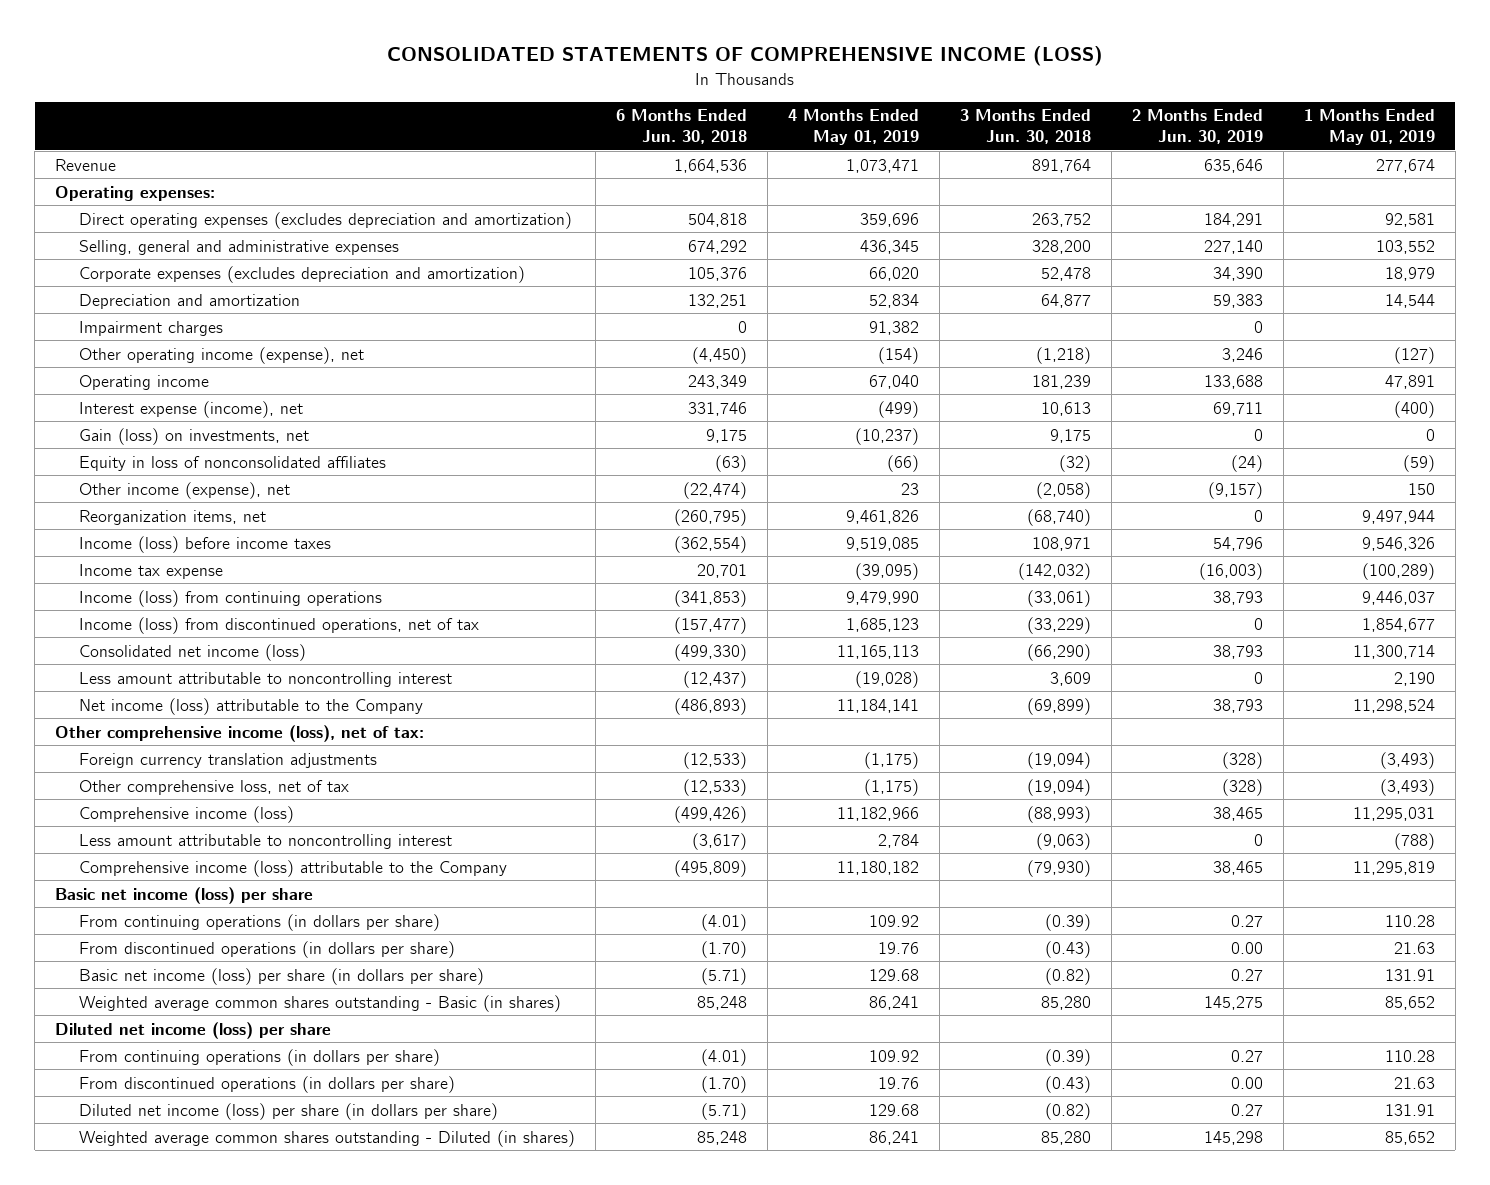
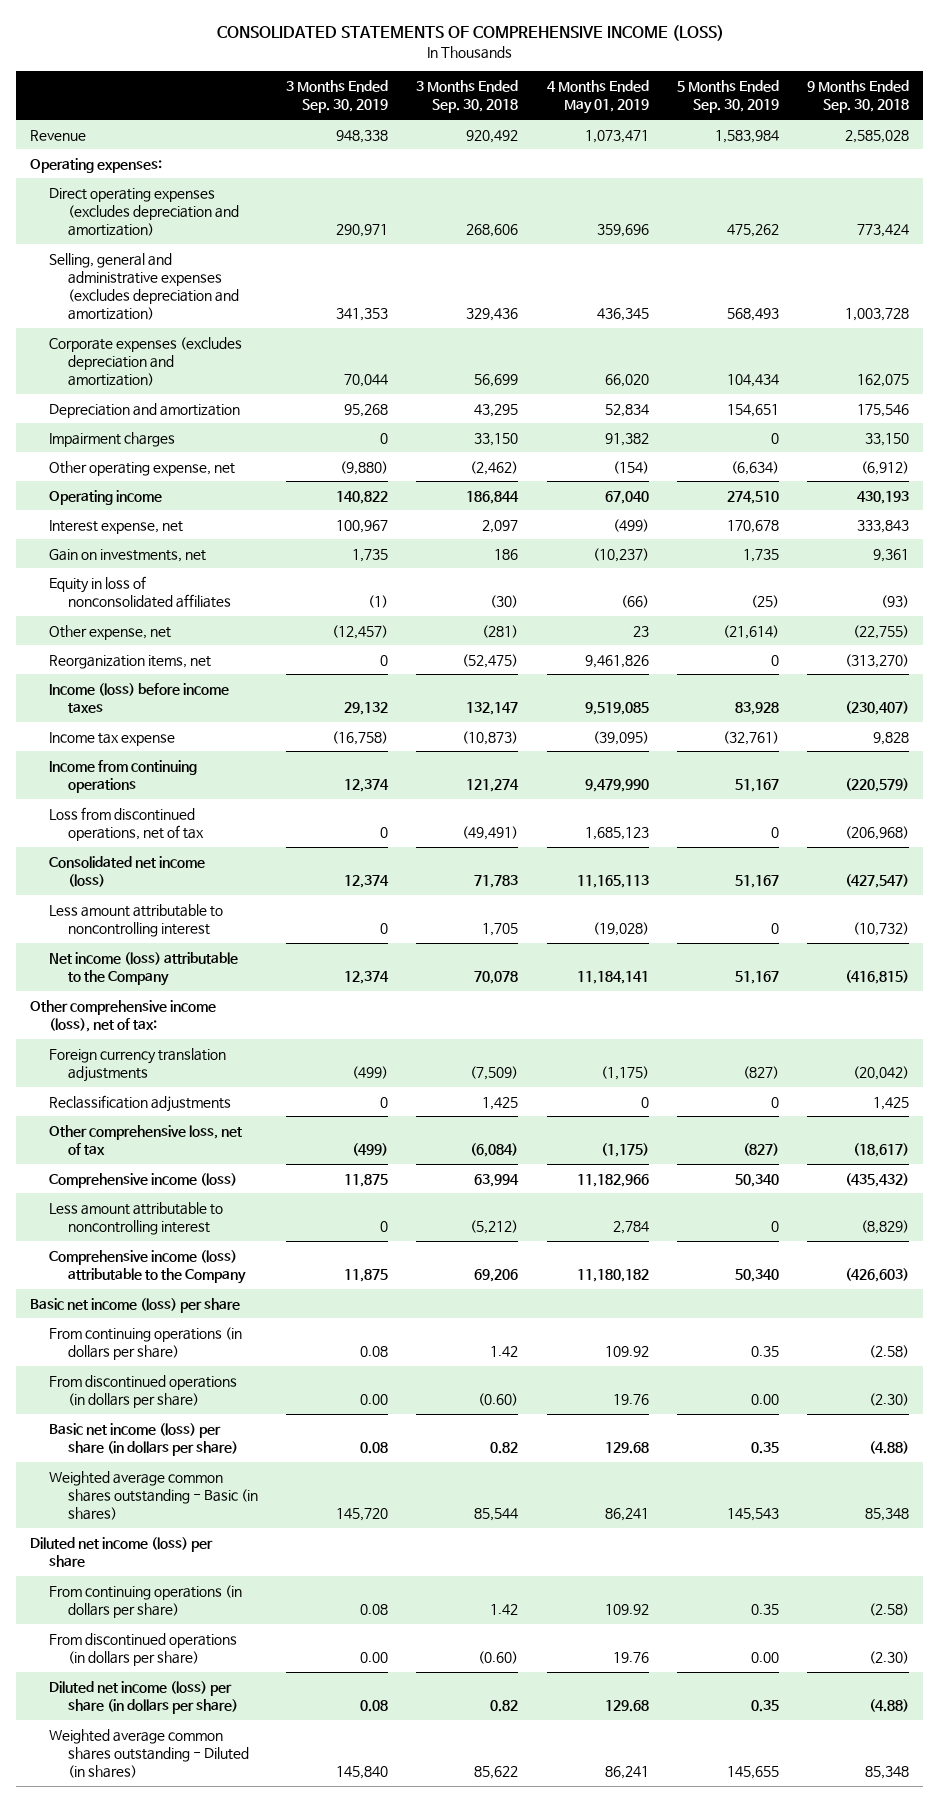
[616,109,748,145] 6 Months Ended Jun. 30, 2018 -> none
[959,109,1091,145] 3 Months Ended Jun. 30, 2018 -> none
[1131,109,1263,145] 2 Months Ended Jun. 30, 2019 -> none
[1303,109,1435,146] 1 Months Ended May 01, 2019 -> none
none -> [286,80,389,114] 3 Months Ended Sep. 30, 2019
none -> [416,80,519,114] 3 Months Ended Sep. 30, 2018
none -> [676,80,779,114] 5 Months Ended Sep. 30, 2019
none -> [806,80,909,114] 9 Months Ended Sep. 30, 2018
[79,239,400,255] Selling, general and administrative expenses -> [49,252,240,321] Selling, general and administrative expenses (excludes depreciation and amortization)
[79,346,365,364] Other operating income (expense), net -> [49,460,236,476] Other operating expense, net
[79,400,304,418] Interest expense (income), net -> [49,519,184,534] Interest expense, net
[79,427,310,445] Gain (loss) on investments, net -> [49,548,207,562] Gain on investments, net
[79,481,291,499] Other income (expense), net -> [49,624,172,640] Other expense, net
[79,589,383,607] Income (loss) from continuing operations -> [49,759,198,793] Income from continuing operations
[79,616,480,634] Income (loss) from discontinued operations, net of tax -> [49,806,205,841] Loss from discontinued operations, net of tax
none -> [49,1094,232,1112] Reclassification adjustments

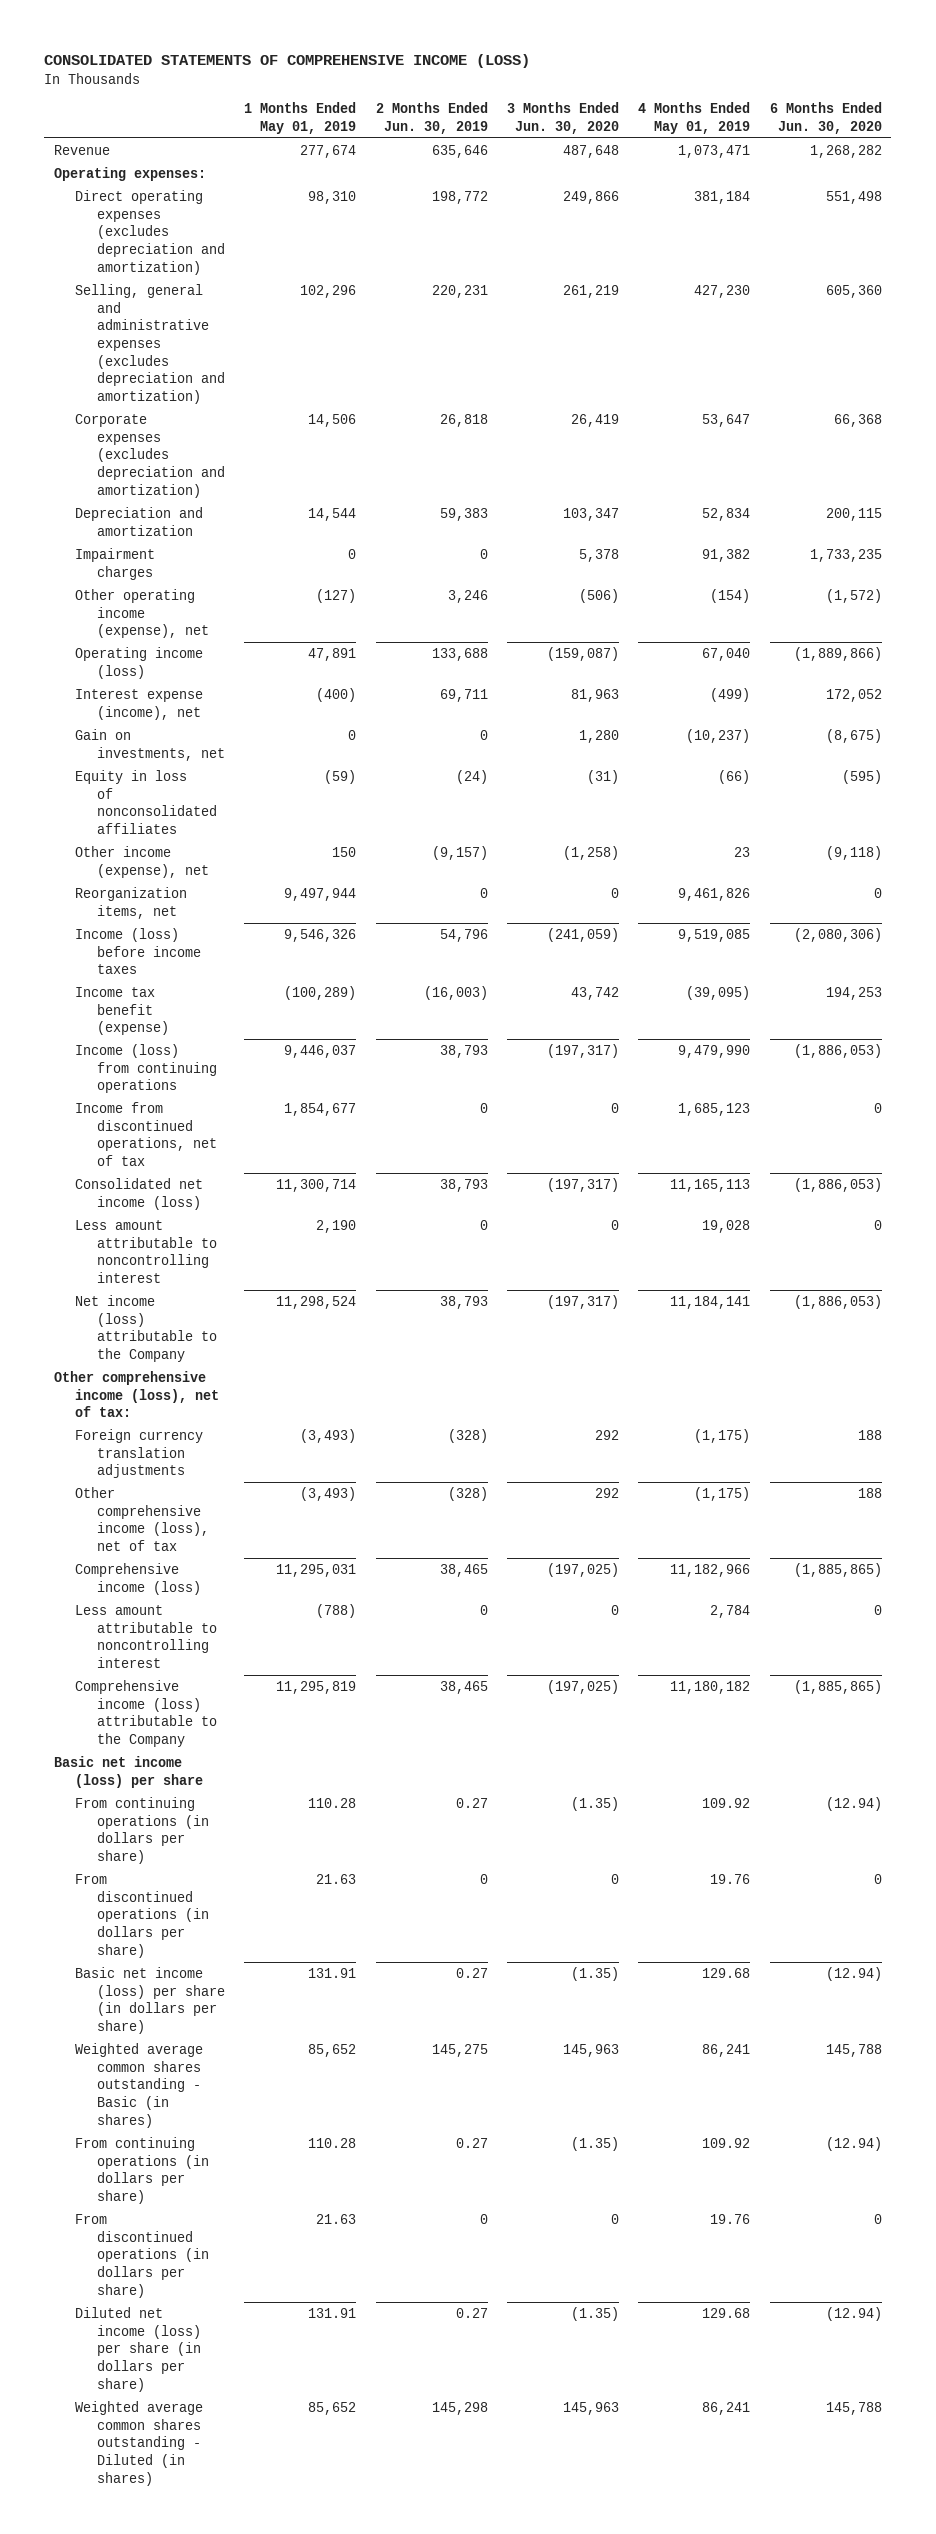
[286,80,389,114] 3 Months Ended Sep. 30, 2019 -> none
[416,80,519,114] 3 Months Ended Sep. 30, 2018 -> none
[676,80,779,114] 5 Months Ended Sep. 30, 2019 -> none
[806,80,909,114] 9 Months Ended Sep. 30, 2018 -> none
none -> [244,102,357,134] 1 Months Ended May 01, 2019
none -> [375,102,488,134] 2 Months Ended Jun. 30, 2019
none -> [506,102,619,134] 3 Months Ended Jun. 30, 2020
none -> [769,102,882,134] 6 Months Ended Jun. 30, 2020
[596,224,649,238] 359,696 -> [694,191,751,205] 381,184
[596,308,649,322] 436,345 -> [694,285,751,299] 427,230
[604,374,649,388] 66,020 -> [702,414,751,428] 53,647
[49,460,236,476] Other operating expense, net -> [75,589,209,639] Other operating income (expense), net
[49,489,163,505] Operating income -> [75,647,204,679] Operating income (loss)
[49,519,184,534] Interest expense, net -> [75,689,204,720] Interest expense (income), net
[49,624,172,640] Other expense, net -> [75,846,209,878] Other income (expense), net
[49,731,176,746] Income tax expense -> [75,987,169,1036] Income tax benefit (expense)
[49,759,198,793] Income from continuing operations -> [75,1044,217,1094] Income (loss) from continuing operations
[49,806,205,841] Loss from discontinued operations, net of tax -> [75,1102,217,1166] Income from discontinued operations, net of tax
[592,921,649,936] (19,028) -> [702,1220,751,1234] 19,028
[49,1094,232,1112] Reclassification adjustments -> none
[49,1124,243,1155] Other comprehensive loss, net of tax -> [75,1487,209,1551] Other comprehensive income (loss), net of tax
[30,1536,214,1567] Diluted net income (loss) per share -> none

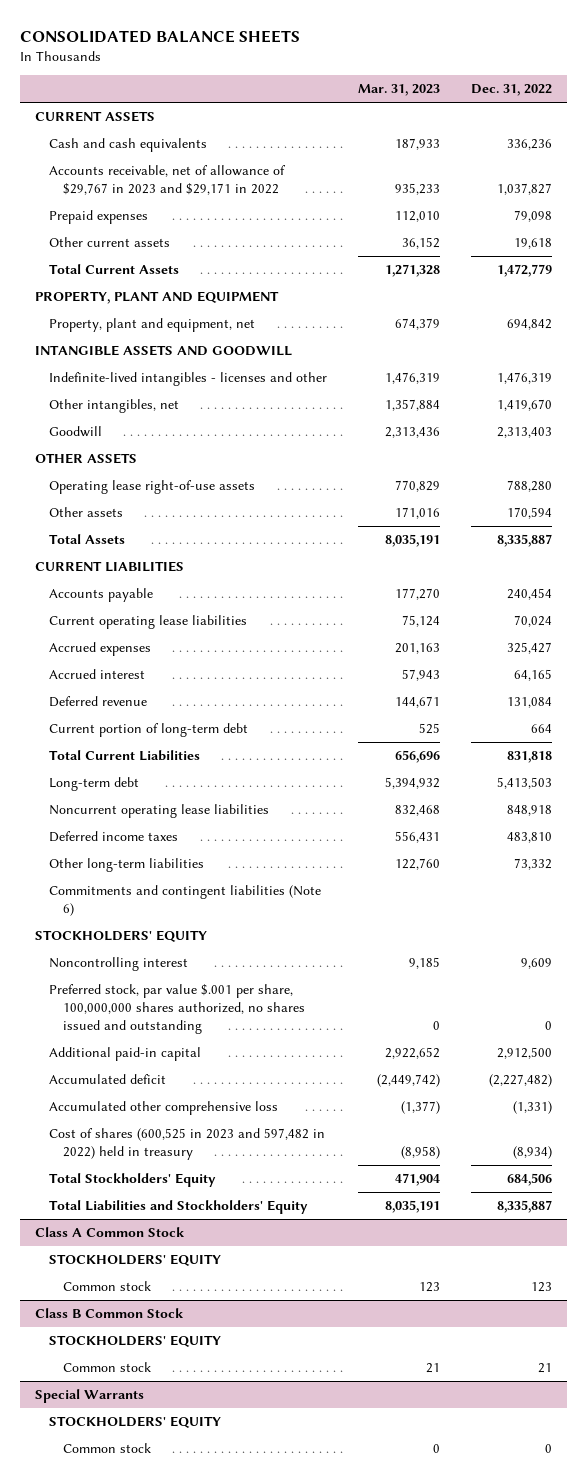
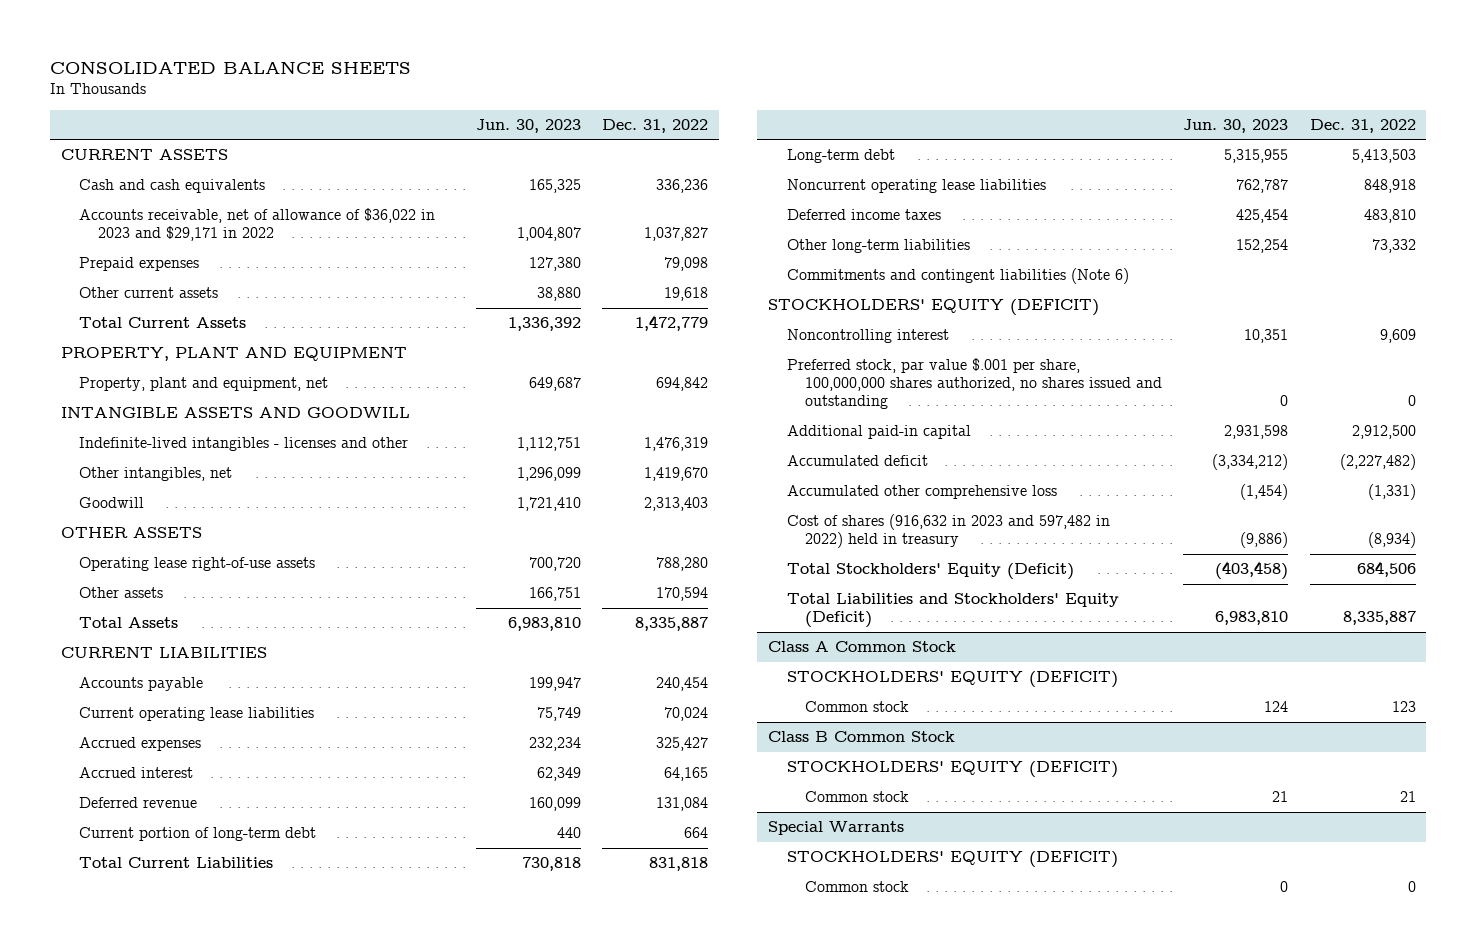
[358,84,441,97] Mar. 31, 2023 -> none
none -> [476,118,582,133] Jun. 30, 2023
[49,165,287,196] Accounts receivable, net of allowance of $29,767 in 2023 and $29,171 in 2022 -> [79,208,436,242] Accounts receivable, net of allowance of $36,022 in 2023 and $29,171 in 2022
[35,930,208,943] STOCKHOLDERS' EQUITY -> [767,299,1099,317] STOCKHOLDERS' EQUITY (DEFICIT)
[49,1128,326,1161] Cost of shares (600,525 in 2023 and 597,482 in 2022) held in treasury -> [786,514,1110,549] Cost of shares (916,632 in 2023 and 597,482 in 2022) held in treasury
[49,1173,217,1188] Total Stockholders' Equity -> [786,563,1074,581] Total Stockholders' Equity (Deficit)
[49,1200,309,1215] Total Liabilities and Stockholders' Equity -> [786,593,1119,629] Total Liabilities and Stockholders' Equity (Deficit)
[49,1254,222,1267] STOCKHOLDERS' EQUITY -> [786,671,1118,689] STOCKHOLDERS' EQUITY (DEFICIT)
[49,1335,222,1348] STOCKHOLDERS' EQUITY -> [786,761,1118,779] STOCKHOLDERS' EQUITY (DEFICIT)
[49,1416,222,1429] STOCKHOLDERS' EQUITY -> [786,851,1118,869] STOCKHOLDERS' EQUITY (DEFICIT)

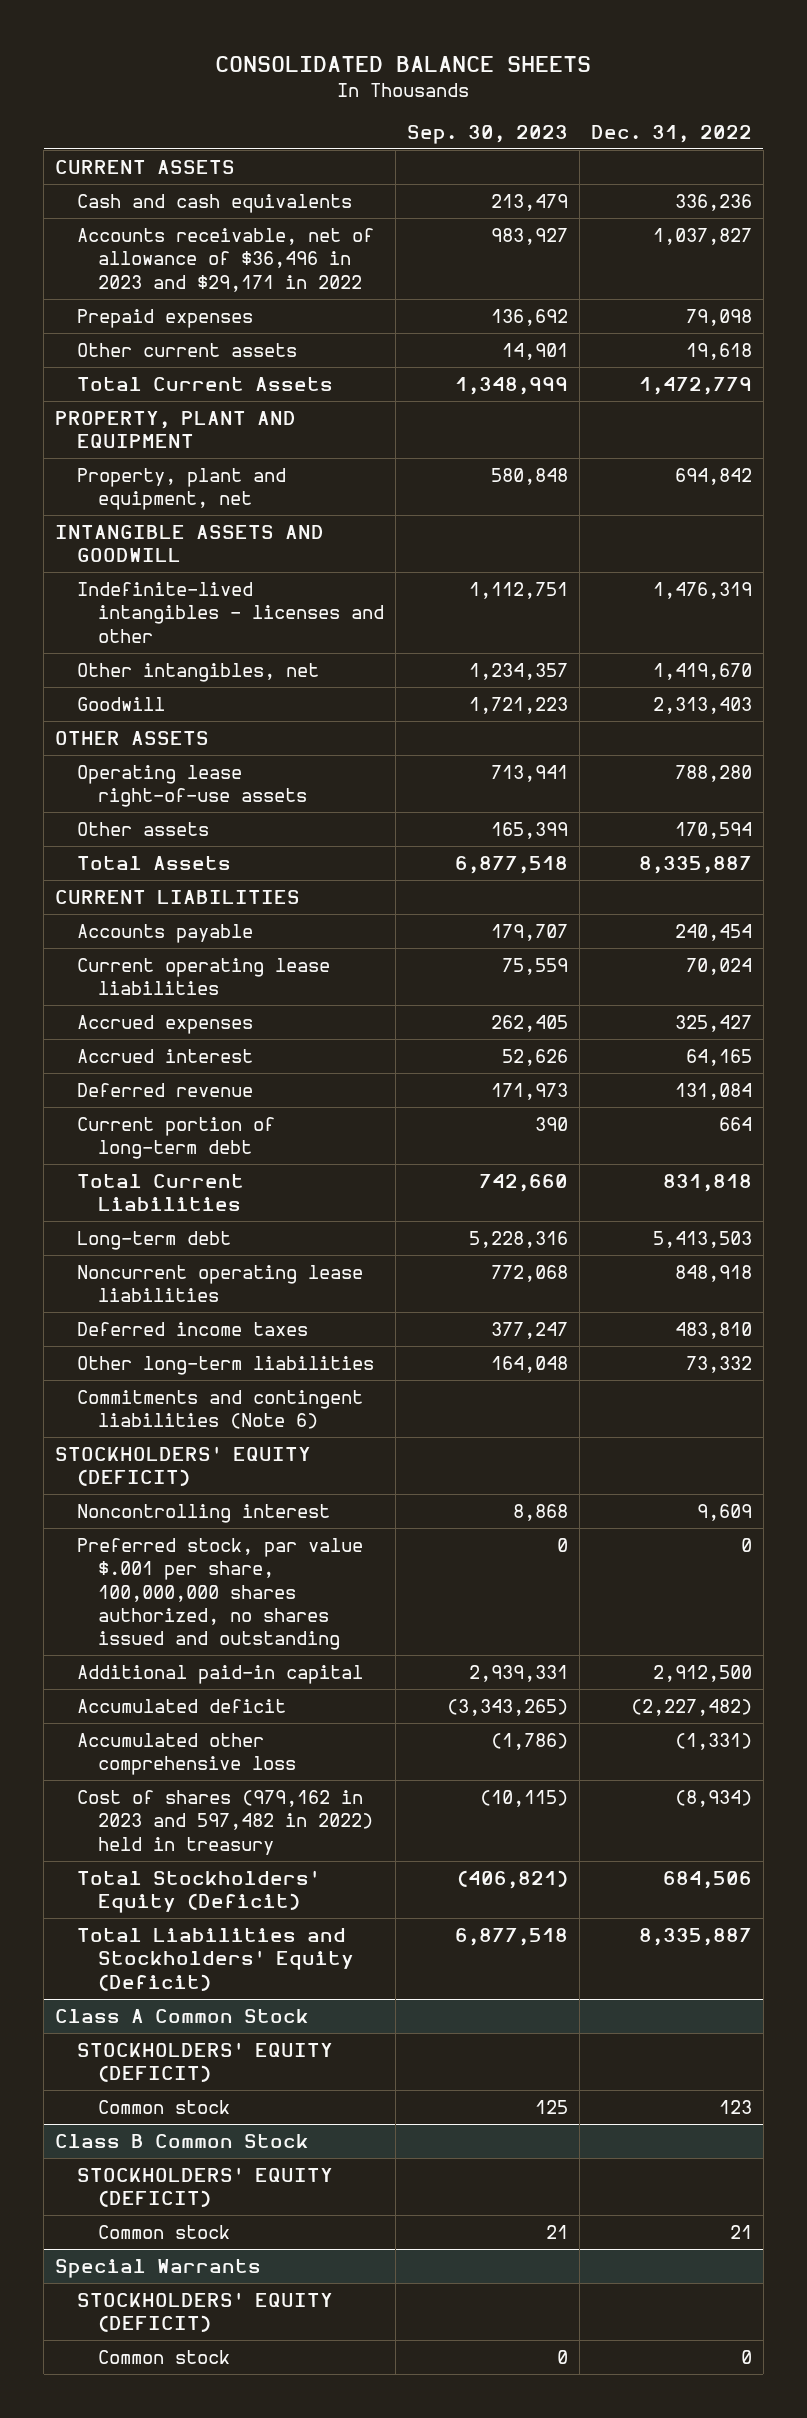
[476,118,582,133] Jun. 30, 2023 -> none
none -> [406,124,568,144] Sep. 30, 2023
[79,208,436,242] Accounts receivable, net of allowance of $36,022 in 2023 and $29,171 in 2022 -> [76,227,374,292] Accounts receivable, net of allowance of $36,496 in 2023 and $29,171 in 2022
[786,514,1110,549] Cost of shares (916,632 in 2023 and 597,482 in 2022) held in treasury -> [76,1789,374,1855] Cost of shares (979,162 in 2023 and 597,482 in 2022) held in treasury

